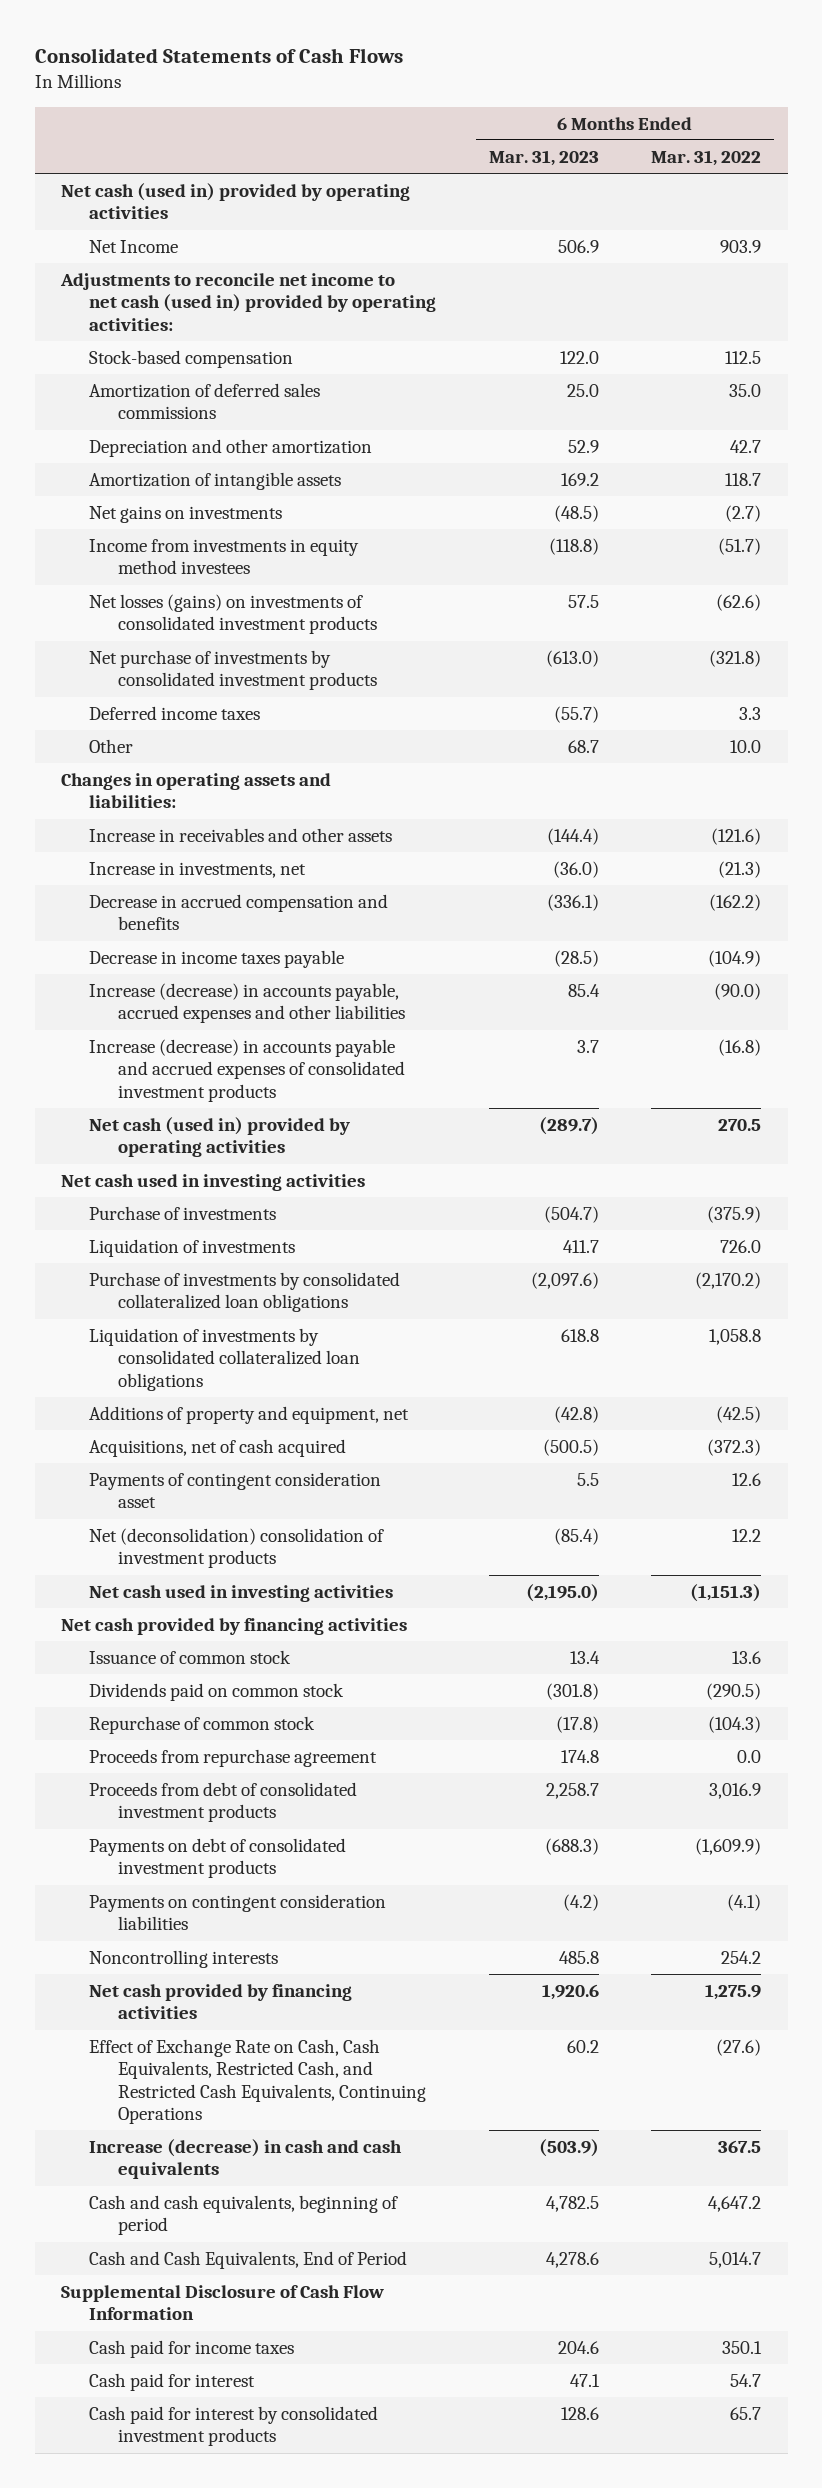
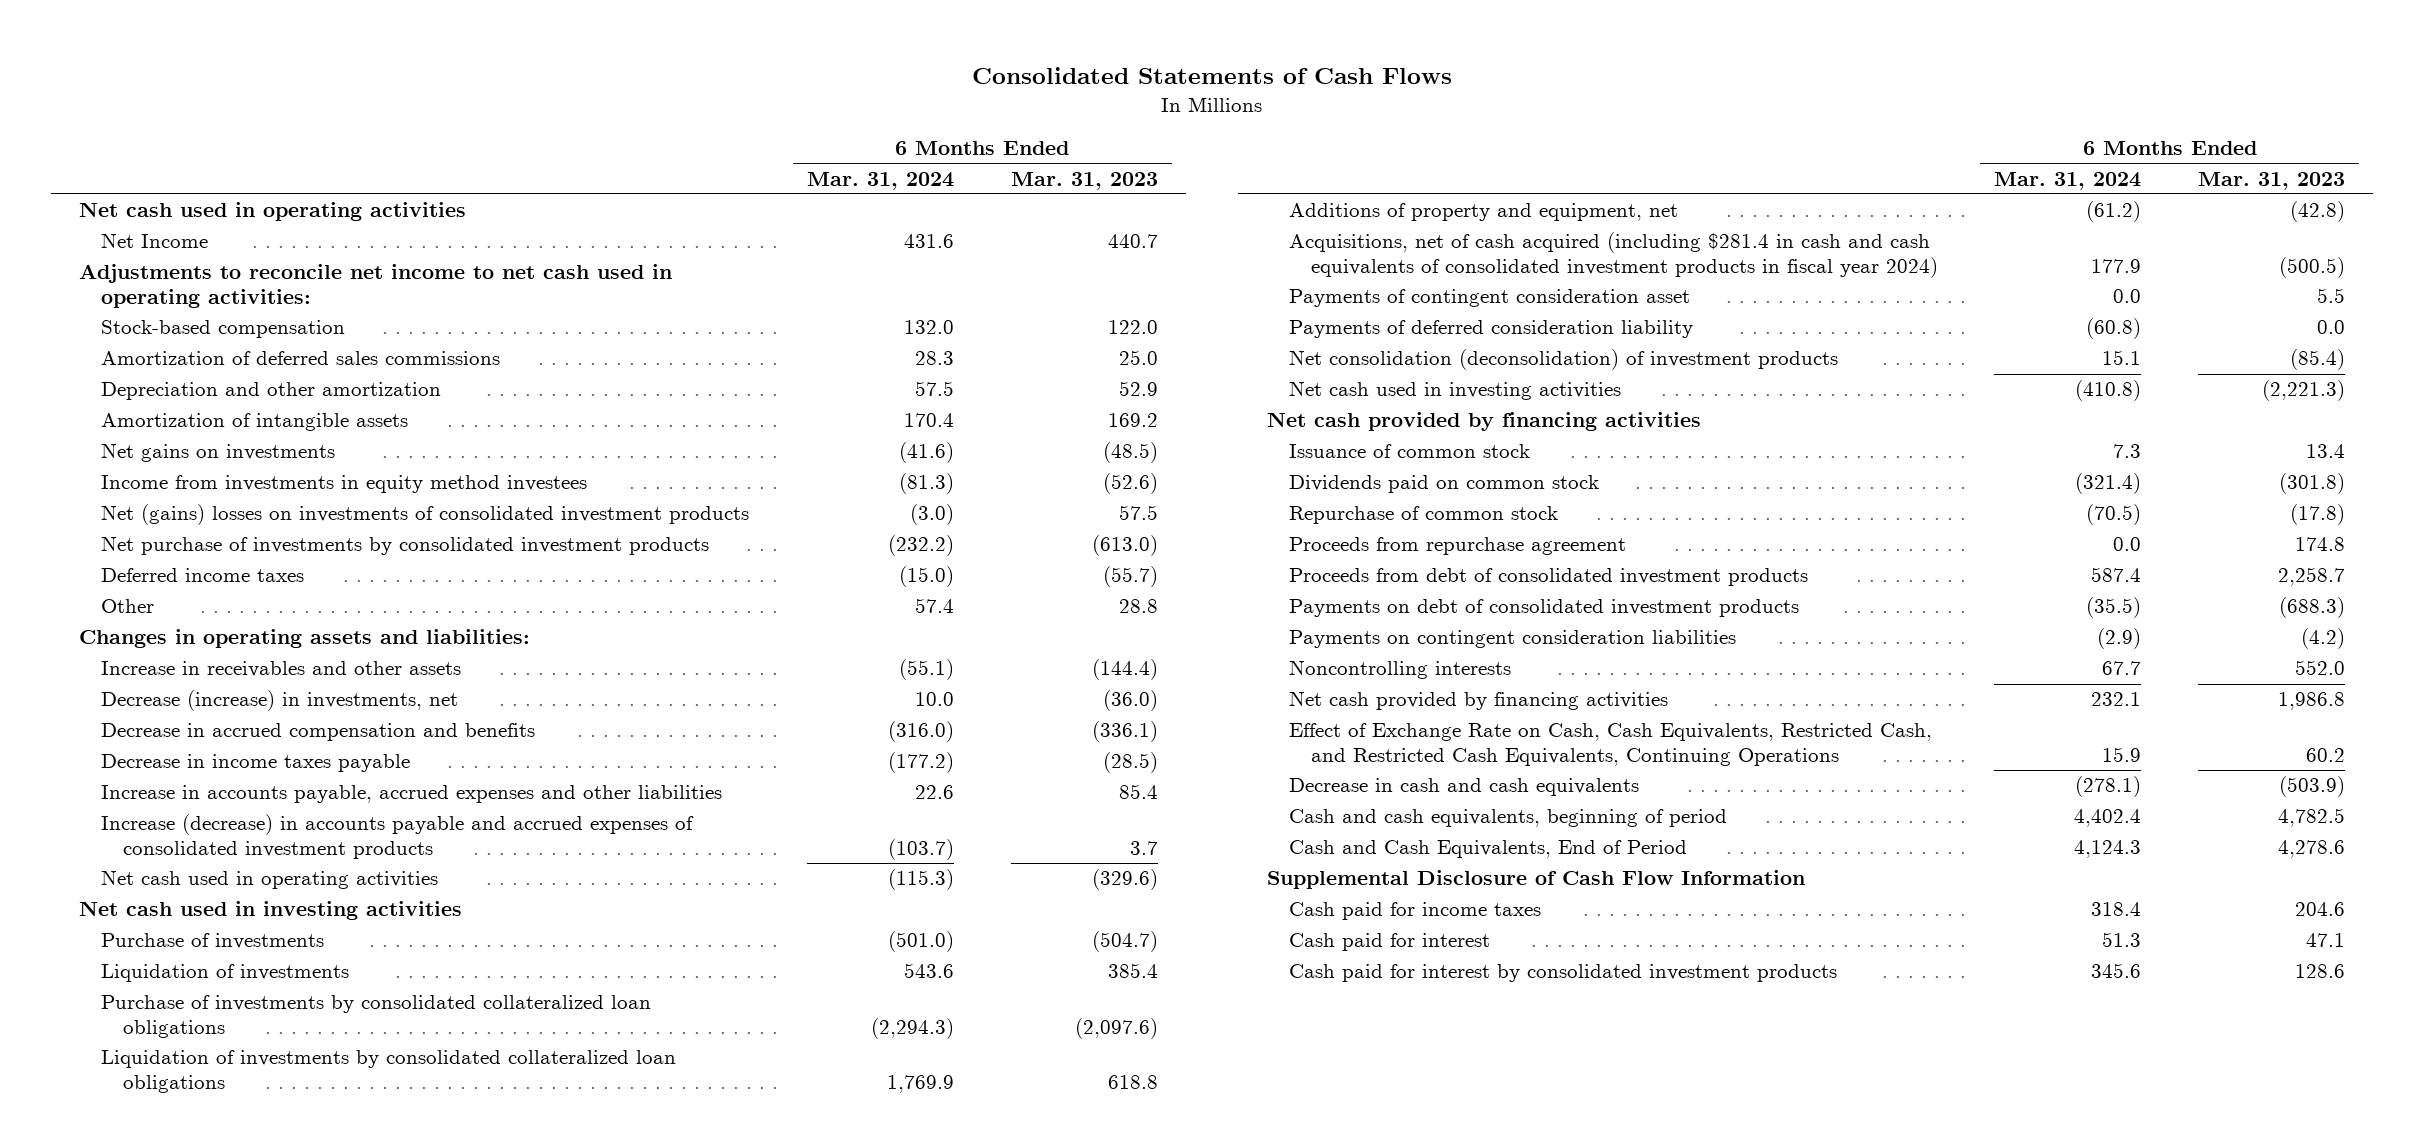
[651,149,762,166] Mar. 31, 2022 -> none
none -> [806,171,954,190] Mar. 31, 2024
[60,182,410,220] Net cash (used in) provided by operating activities -> [79,202,467,222] Net cash used in operating activities
[557,239,599,253] 506.9 -> [1107,234,1158,249] 440.7
[59,272,437,331] Adjustments to reconcile net income to net cash (used in) provided by operating activities: -> [79,264,673,308] Adjustments to reconcile net income to net cash used in operating activities:
[548,537,599,555] (118.8) -> [1102,473,1158,495] (52.6)
[89,593,377,635] Net losses (gains) on investments of consolidated investment products -> [101,504,750,526] Net (gains) losses on investments of consolidated investment products
[567,739,599,753] 68.7 -> [1118,599,1158,614] 28.8
[89,861,307,878] Increase in investments, net -> [101,690,459,712] Decrease (increase) in investments, net
[89,982,405,1024] Increase (decrease) in accounts payable, accrued expenses and other liabilities -> [101,785,723,804] Increase in accounts payable, accrued expenses and other liabilities
[89,1116,351,1158] Net cash (used in) provided by operating activities -> [101,870,439,890] Net cash used in operating activities
[538,1116,599,1135] (289.7) -> [1091,869,1158,891] (329.6)
[562,1239,599,1253] 411.7 -> [1107,963,1158,979] 385.4
[89,1438,347,1457] Acquisitions, net of cash acquired -> [1288,232,1938,278] Acquisitions, net of cash acquired (including $281.4 in cash and cash equivalents of consolidated investment products in fiscal year 2024)
none -> [1288,320,1693,339] Payments of deferred consideration liability
[89,1527,385,1569] Net (deconsolidation) consolidation of investment products -> [1288,349,1838,371] Net consolidation (deconsolidation) of investment products
[525,1583,599,1602] (2,195.0) -> [2262,380,2346,402] (2,221.3)
[558,1950,599,1964] 485.8 -> [2295,660,2346,676] 552.0
[541,1983,599,2000] 1,920.6 -> [2278,692,2346,711] 1,986.8
[89,2138,403,2180] Increase (decrease) in cash and cash equivalents -> [1288,778,1639,797] Decrease in cash and cash equivalents

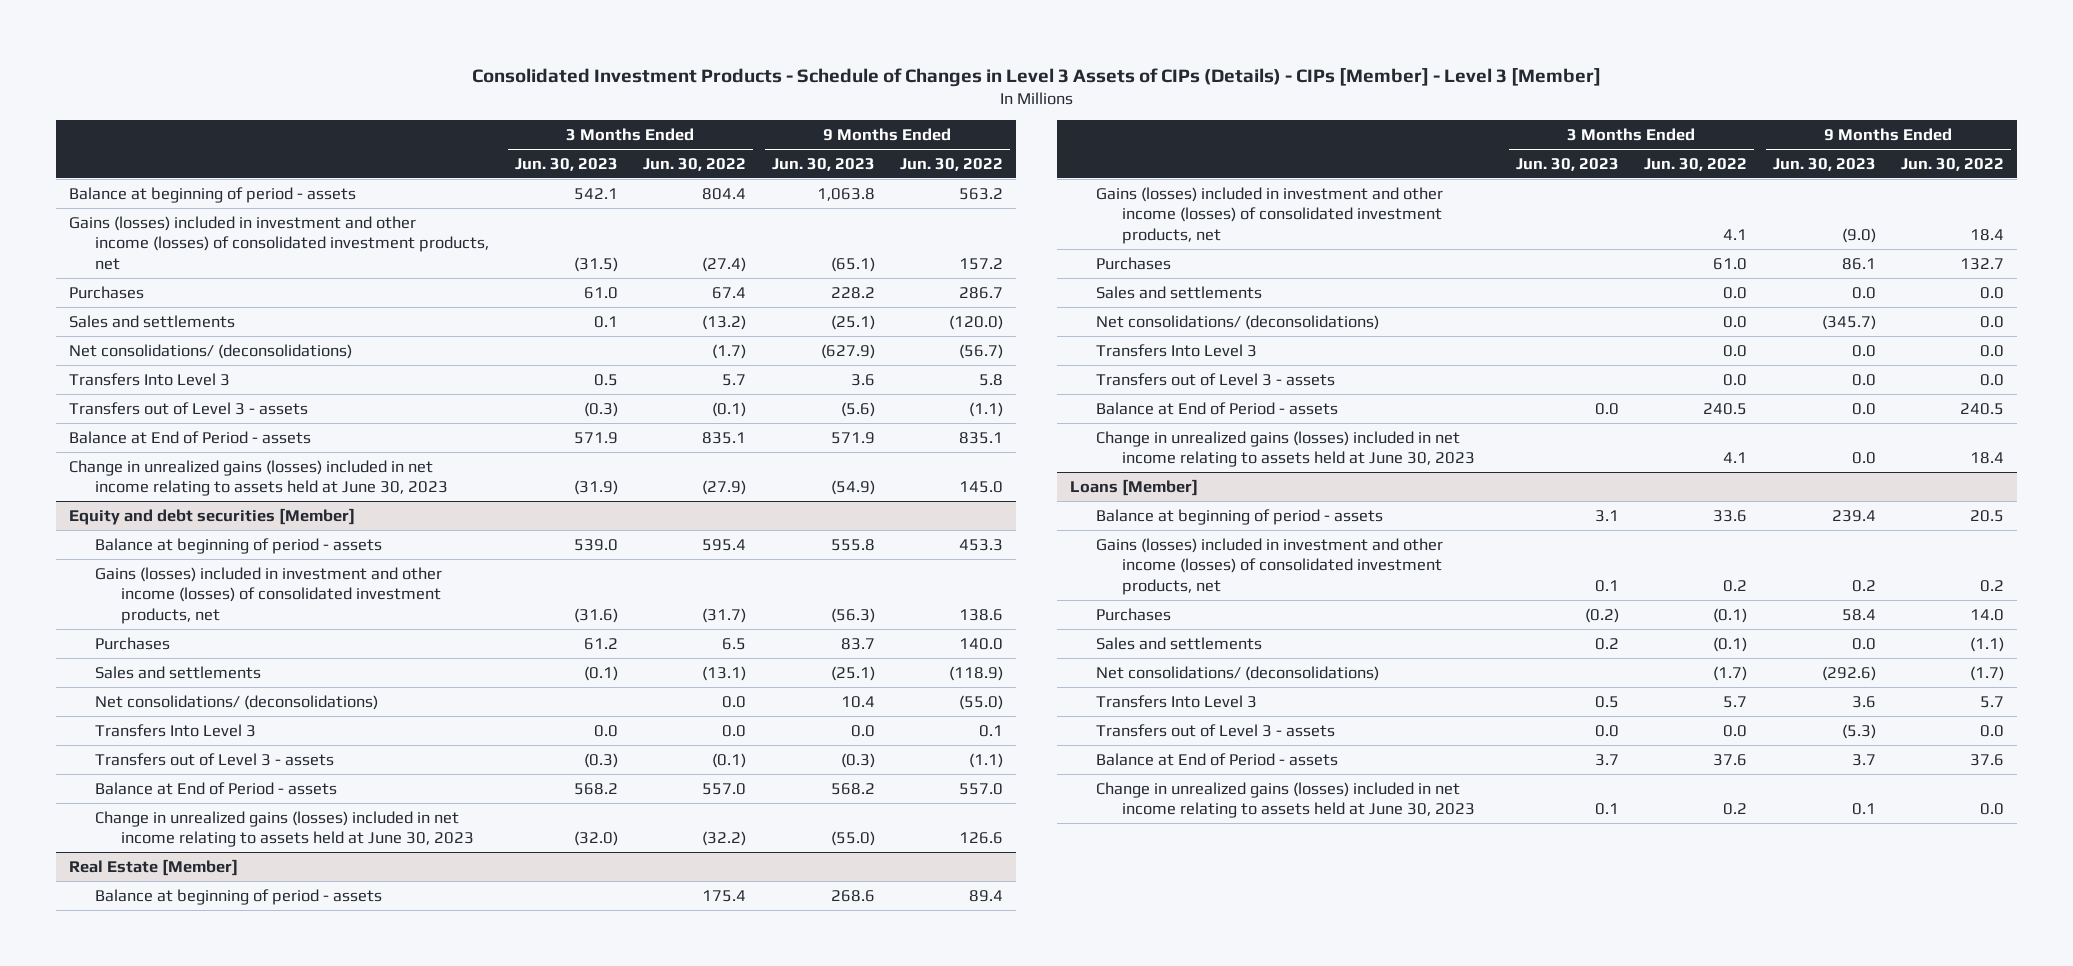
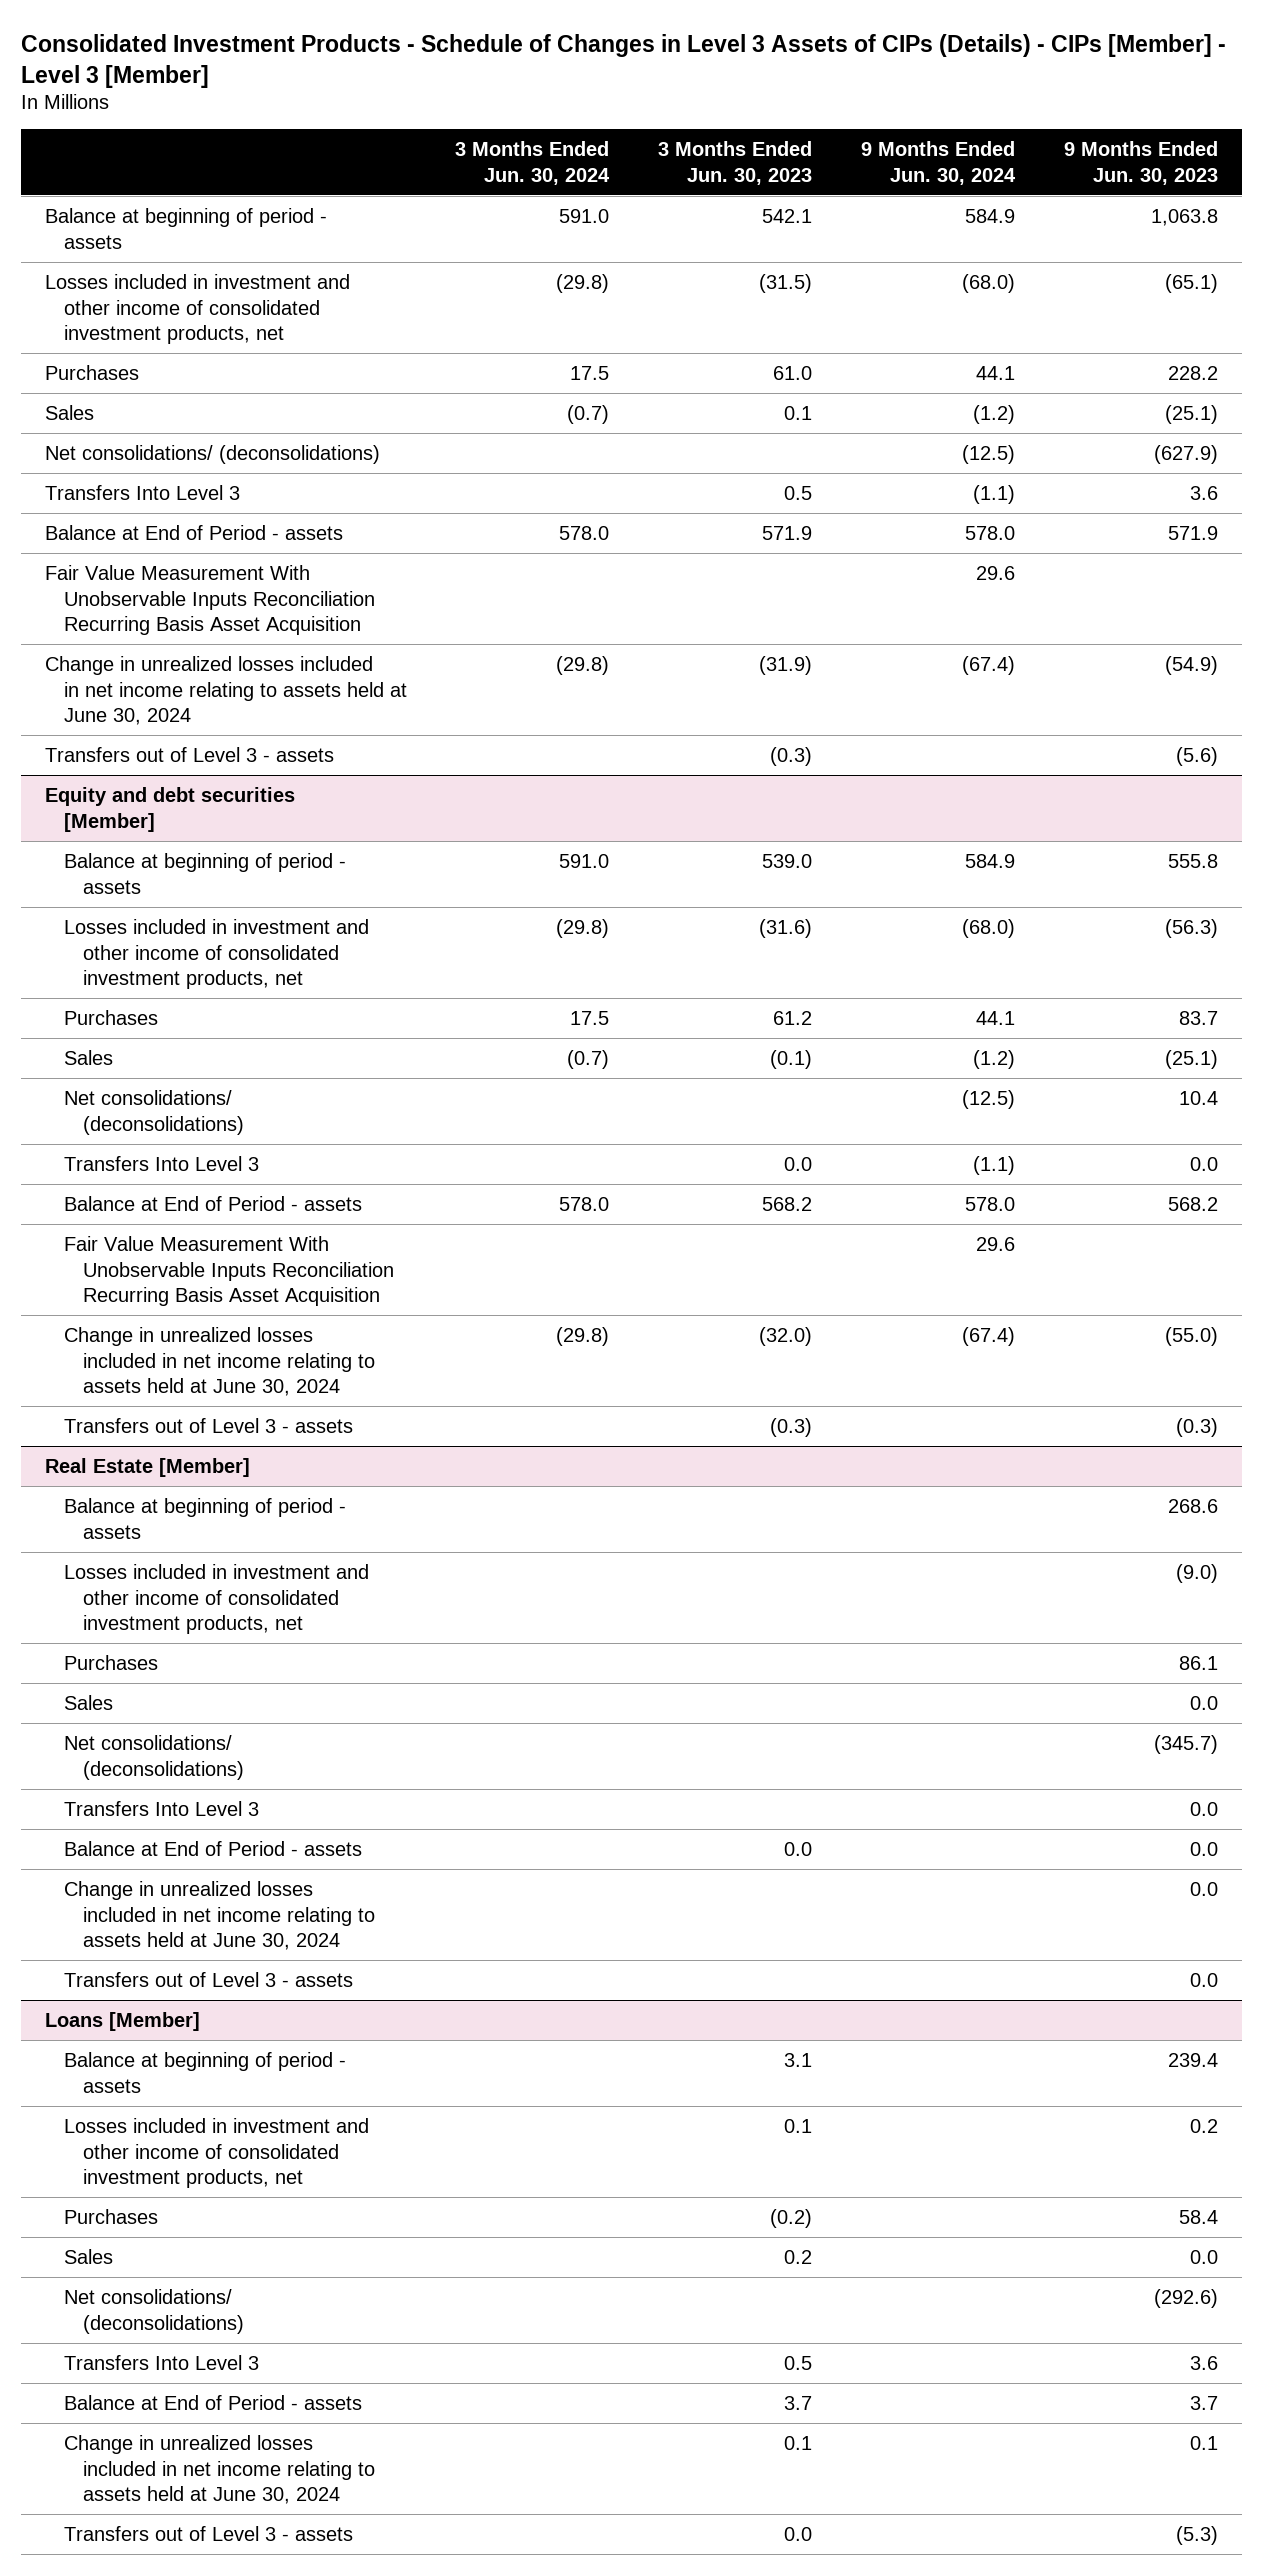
[643,157,747,171] Jun. 30, 2022 -> none
[900,157,1004,171] Jun. 30, 2022 -> none
none -> [455,141,611,186] 3 Months Ended Jun. 30, 2024
none -> [860,141,1016,186] 9 Months Ended Jun. 30, 2024
[68,215,490,270] Gains (losses) included in investment and other income (losses) of consolidated investment products, net -> [44,273,350,345] Losses included in investment and other income of consolidated investment products, net
[68,314,235,328] Sales and settlements -> [44,404,94,420] Sales
none -> [44,564,375,636] Fair Value Measurement With Unobservable Inputs Reconciliation Recurring Basis Asset Acquisition
[68,459,449,497] Change in unrealized gains (losses) included in net income relating to assets held at June 30, 2023 -> [44,655,407,726] Change in unrealized losses included in net income relating to assets held at June 30, 2024
[68,401,308,415] Transfers out of Level 3 - assets -> [44,746,334,762] Transfers out of Level 3 - assets
[95,566,443,624] Gains (losses) included in investment and other income (losses) of consolidated investment products, net -> [63,918,369,990] Losses included in investment and other income of consolidated investment products, net
[95,665,262,679] Sales and settlements -> [63,1049,113,1065] Sales
none -> [63,1235,394,1307] Fair Value Measurement With Unobservable Inputs Reconciliation Recurring Basis Asset Acquisition
[95,810,475,848] Change in unrealized gains (losses) included in net income relating to assets held at June 30, 2023 -> [63,1326,375,1397] Change in unrealized losses included in net income relating to assets held at June 30, 2024
[95,752,335,766] Transfers out of Level 3 - assets -> [63,1417,353,1433] Transfers out of Level 3 - assets
[1096,186,1444,244] Gains (losses) included in investment and other income (losses) of consolidated investment products, net -> [63,1563,369,1635] Losses included in investment and other income of consolidated investment products, net
[1096,285,1263,299] Sales and settlements -> [63,1694,113,1710] Sales
[1096,430,1476,468] Change in unrealized gains (losses) included in net income relating to assets held at June 30, 2023 -> [63,1880,375,1951] Change in unrealized losses included in net income relating to assets held at June 30, 2024
[1096,372,1336,386] Transfers out of Level 3 - assets -> [63,1971,353,1987] Transfers out of Level 3 - assets
[1096,537,1444,595] Gains (losses) included in investment and other income (losses) of consolidated investment products, net -> [63,2117,369,2189] Losses included in investment and other income of consolidated investment products, net
[1096,636,1263,650] Sales and settlements -> [63,2248,113,2264] Sales
[1096,781,1476,819] Change in unrealized gains (losses) included in net income relating to assets held at June 30, 2023 -> [63,2434,375,2505] Change in unrealized losses included in net income relating to assets held at June 30, 2024
[1096,723,1336,737] Transfers out of Level 3 - assets -> [63,2525,353,2541] Transfers out of Level 3 - assets

